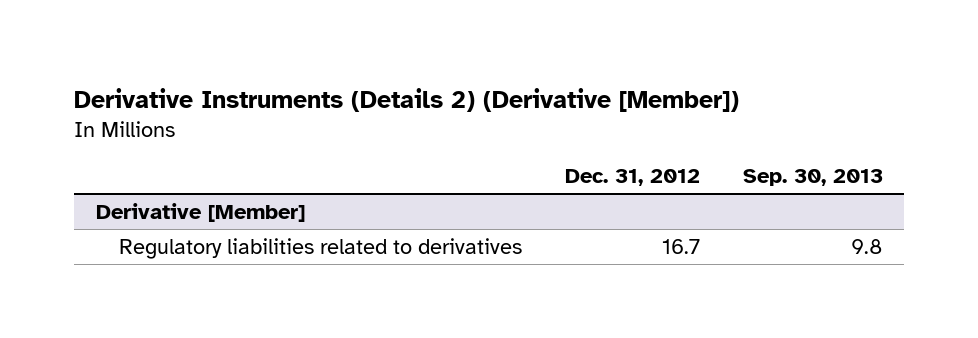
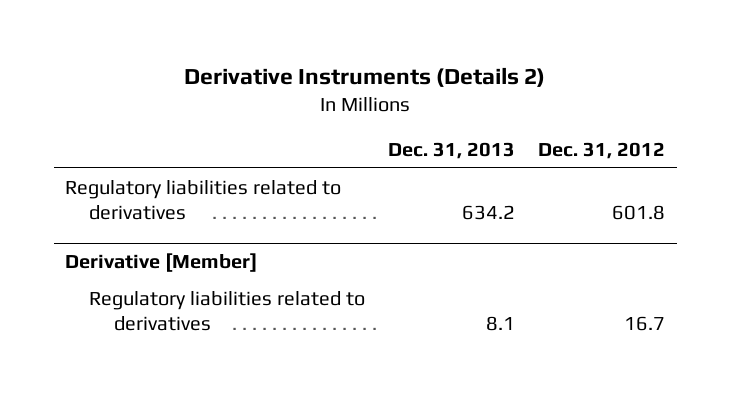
[74,87,740,112] Derivative Instruments (Details 2) (Derivative [Member]) -> [184,67,546,88] Derivative Instruments (Details 2)
[742,169,883,187] Sep. 30, 2013 -> none
none -> [388,141,516,159] Dec. 31, 2013
none -> [64,179,341,221] Regulatory liabilities related to derivatives

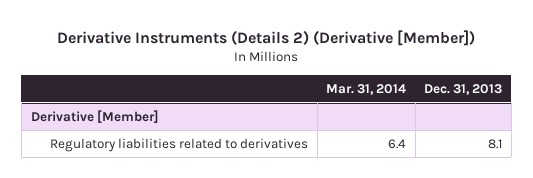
[184,67,546,88] Derivative Instruments (Details 2) -> [57,29,476,46] Derivative Instruments (Details 2) (Derivative [Member])
[538,141,666,159] Dec. 31, 2012 -> none
none -> [326,83,407,95] Mar. 31, 2014
[64,179,341,221] Regulatory liabilities related to derivatives -> none

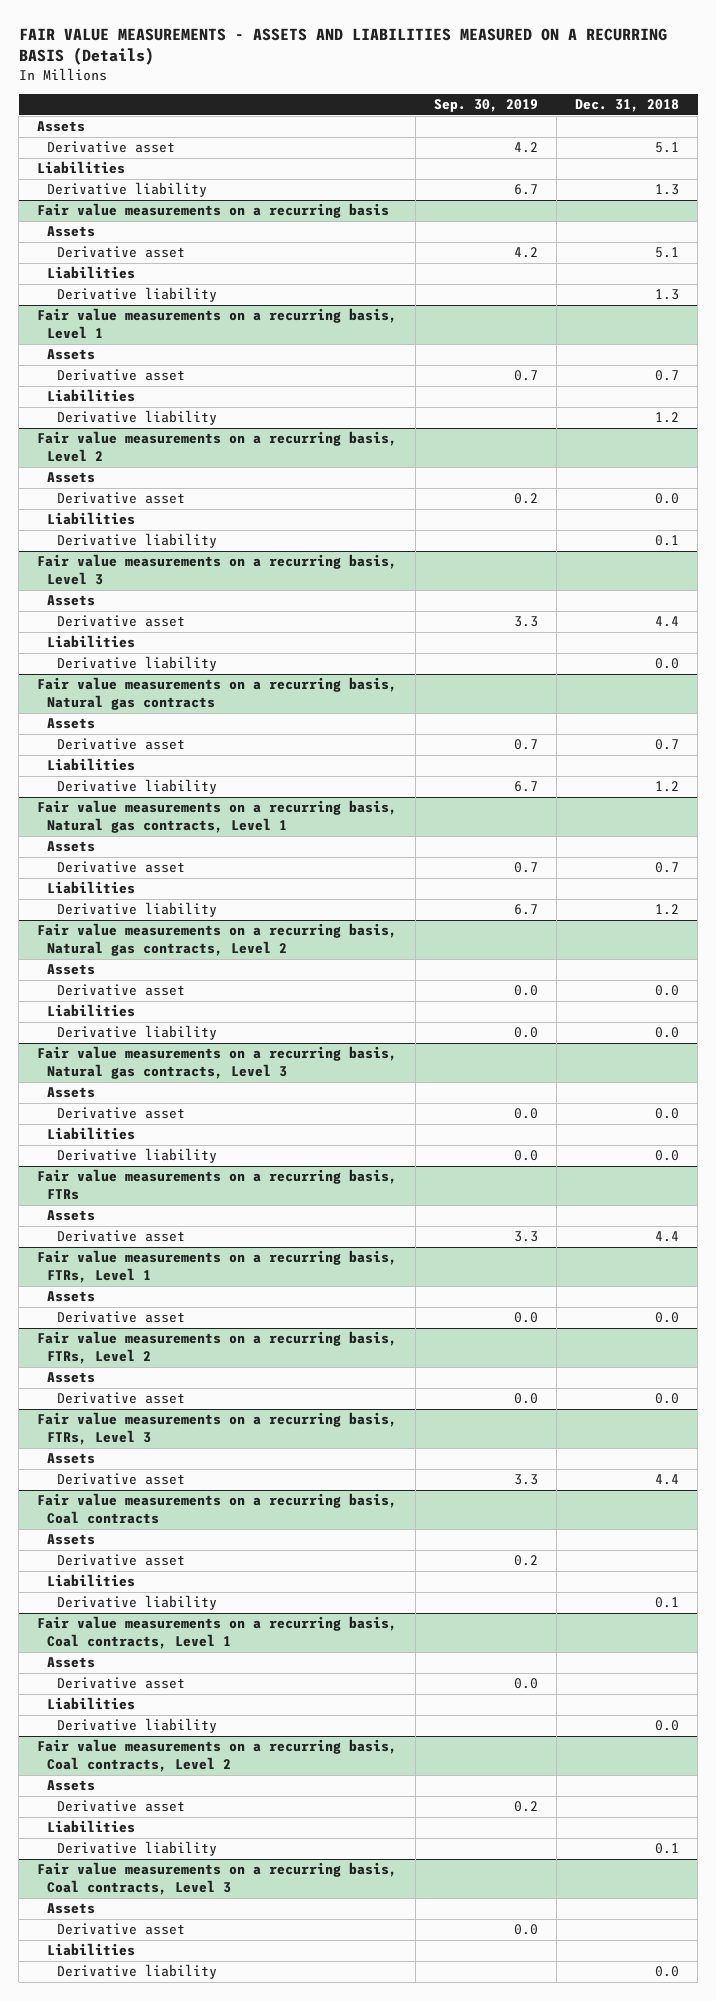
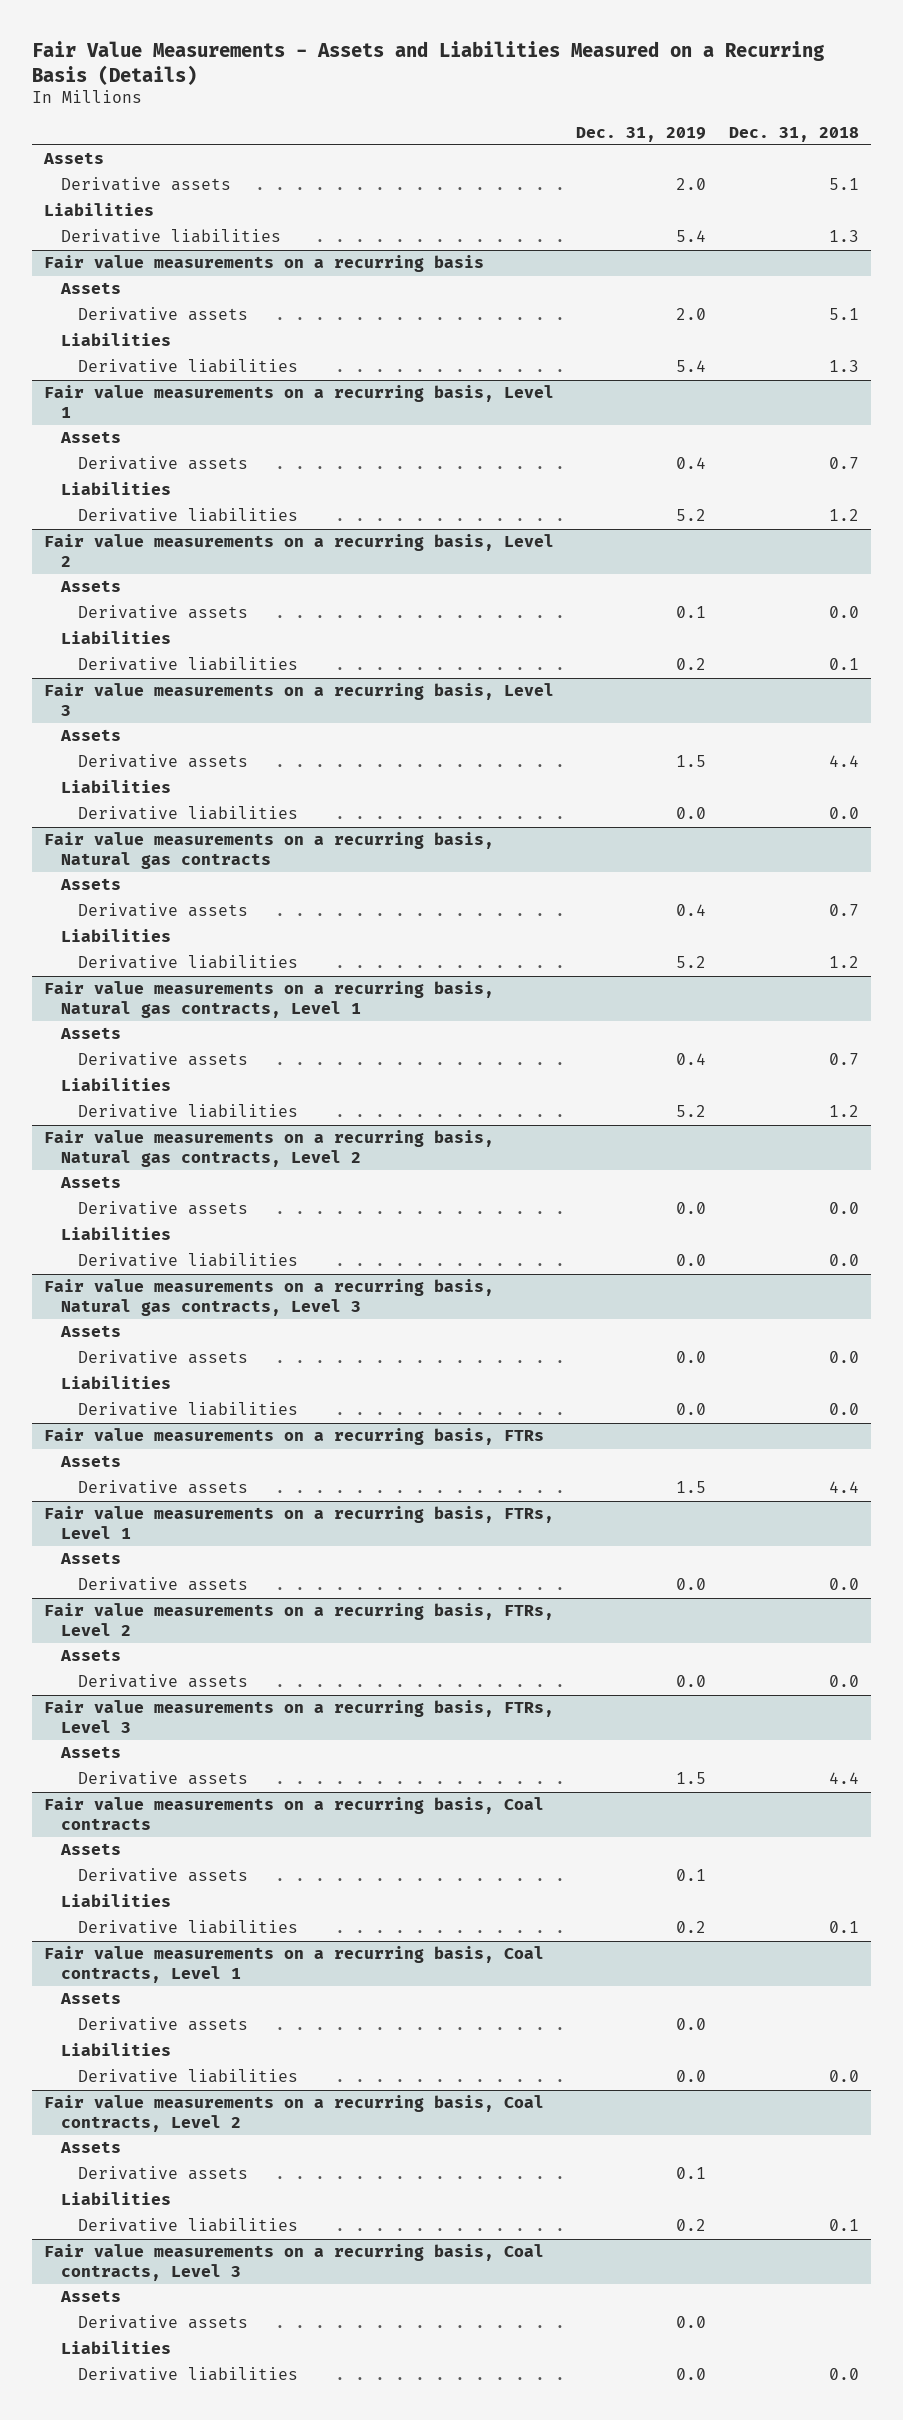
[18,27,667,66] FAIR VALUE MEASUREMENTS - ASSETS AND LIABILITIES MEASURED ON A RECURRING BASIS (Details) -> [32,40,825,85] Fair Value Measurements - Assets and Liabilities Measured on a Recurring Basis (Details)
[434,99,539,113] Sep. 30, 2019 -> none
none -> [576,126,707,142] Dec. 31, 2019
[46,141,175,154] Derivative asset -> [60,177,231,192] Derivative assets
[46,182,207,198] Derivative liability -> [60,229,281,244] Derivative liabilities
[56,246,185,259] Derivative asset -> [77,307,248,322] Derivative assets
[56,287,217,303] Derivative liability -> [77,359,298,374] Derivative liabilities
[56,369,185,382] Derivative asset -> [77,456,248,471] Derivative assets
[56,410,217,426] Derivative liability -> [77,508,298,523] Derivative liabilities
[56,492,185,505] Derivative asset -> [77,605,248,620] Derivative assets
[56,533,217,549] Derivative liability -> [77,657,298,672] Derivative liabilities
[56,615,185,628] Derivative asset -> [77,754,248,769] Derivative assets
[56,656,217,672] Derivative liability -> [77,806,298,821] Derivative liabilities
[56,738,185,751] Derivative asset -> [77,903,248,918] Derivative assets
[56,779,217,795] Derivative liability -> [77,955,298,970] Derivative liabilities
[56,861,185,874] Derivative asset -> [77,1052,248,1067] Derivative assets
[56,902,217,918] Derivative liability -> [77,1104,298,1119] Derivative liabilities
[56,984,185,997] Derivative asset -> [77,1201,248,1216] Derivative assets
[56,1025,217,1041] Derivative liability -> [77,1253,298,1268] Derivative liabilities
[56,1107,185,1120] Derivative asset -> [77,1350,248,1365] Derivative assets
[56,1148,217,1164] Derivative liability -> [77,1402,298,1417] Derivative liabilities
[56,1230,185,1243] Derivative asset -> [77,1480,248,1495] Derivative assets
[56,1311,185,1324] Derivative asset -> [77,1577,248,1592] Derivative assets
[56,1392,185,1405] Derivative asset -> [77,1674,248,1689] Derivative assets
[56,1473,185,1486] Derivative asset -> [77,1771,248,1786] Derivative assets
[56,1554,185,1567] Derivative asset -> [77,1868,248,1883] Derivative assets
[56,1595,217,1611] Derivative liability -> [77,1920,298,1935] Derivative liabilities
[56,1677,185,1690] Derivative asset -> [77,2017,248,2032] Derivative assets
[56,1718,217,1734] Derivative liability -> [77,2069,298,2084] Derivative liabilities
[56,1800,185,1813] Derivative asset -> [77,2166,248,2181] Derivative assets
[56,1841,217,1857] Derivative liability -> [77,2218,298,2233] Derivative liabilities
[56,1923,185,1936] Derivative asset -> [77,2315,248,2330] Derivative assets
[56,1964,217,1980] Derivative liability -> [77,2367,298,2382] Derivative liabilities

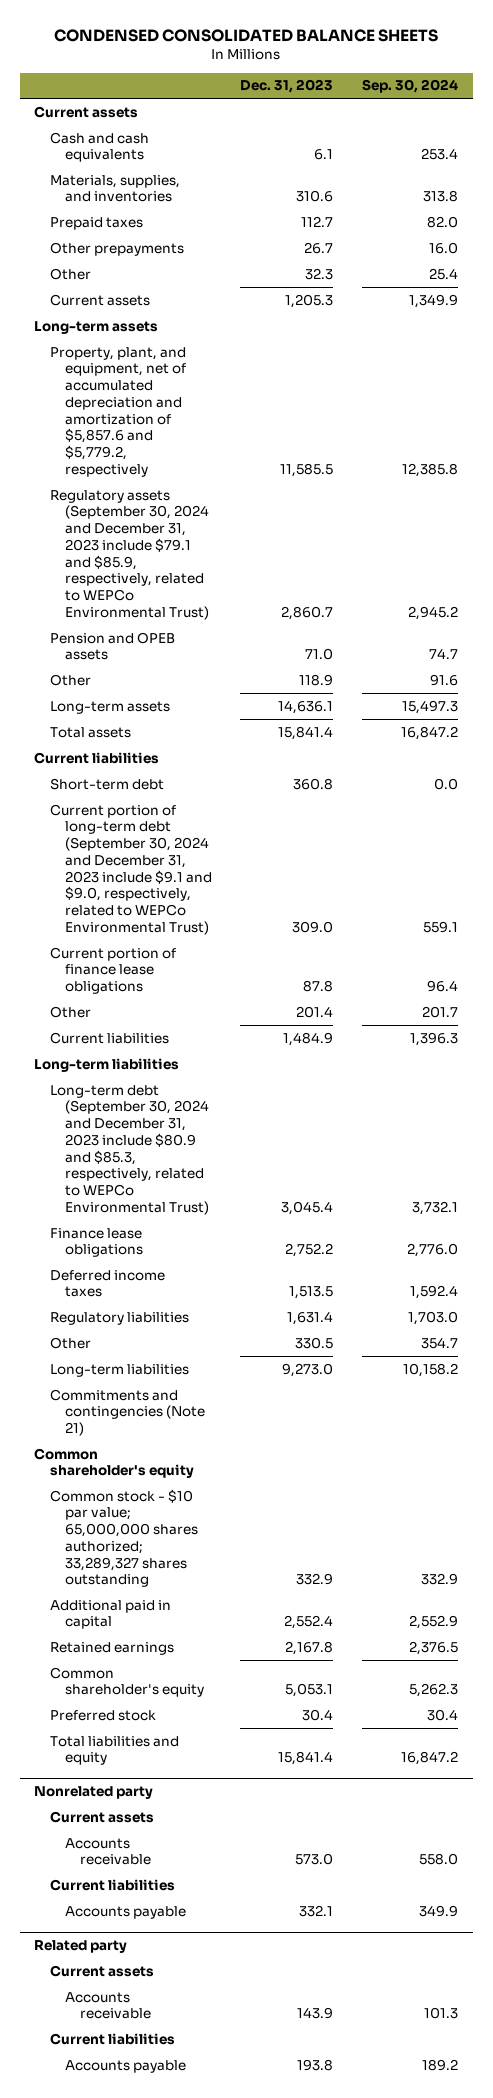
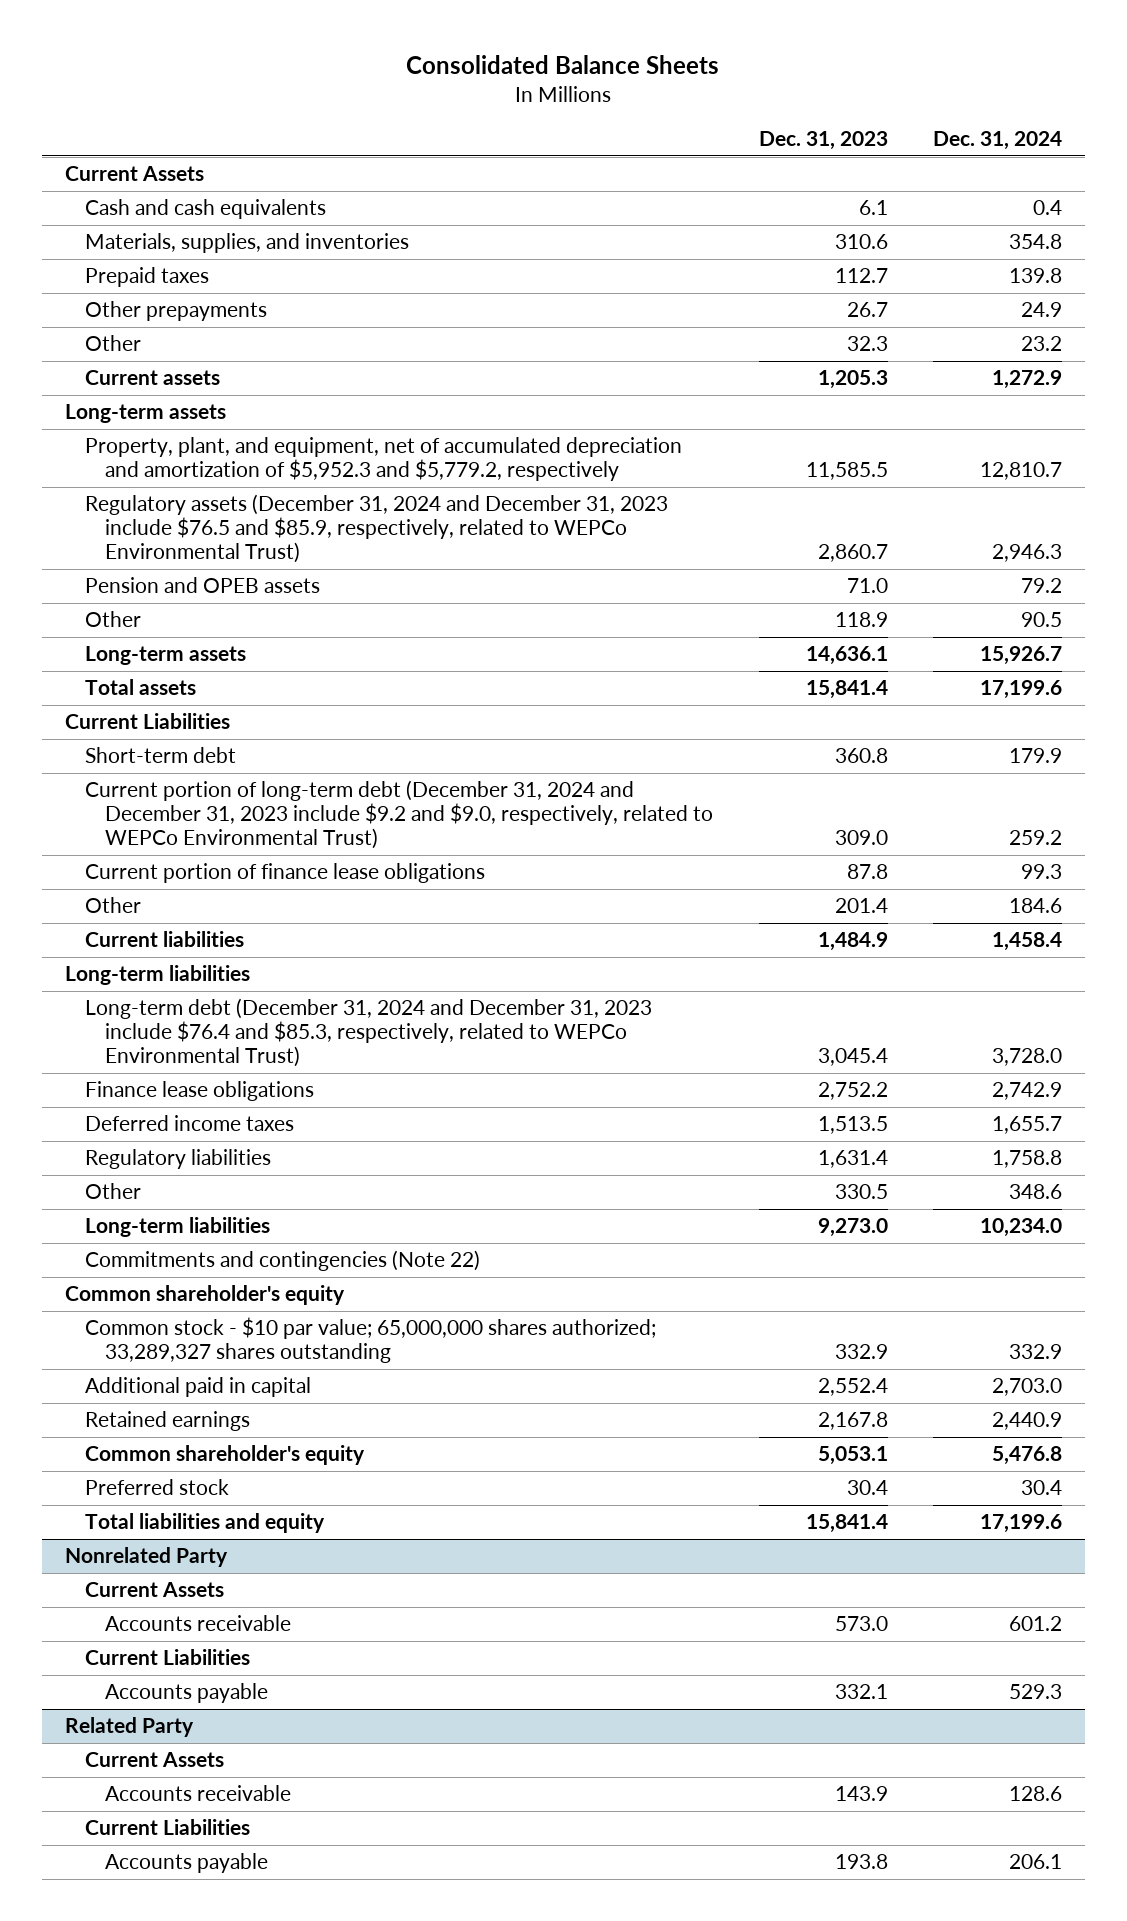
[54,28,439,42] CONDENSED CONSOLIDATED BALANCE SHEETS -> [406,54,720,74] Consolidated Balance Sheets
[362,79,459,94] Sep. 30, 2024 -> none
none -> [932,131,1062,151] Dec. 31, 2024
[34,105,139,118] Current assets -> [64,166,204,182] Current Assets
[49,346,186,477] Property, plant, and equipment, net of accumulated depreciation and amortization of $5,857.6 and $5,779.2, respectively -> [85,437,683,482] Property, plant, and equipment, net of accumulated depreciation and amortization of $5,952.3 and $5,779.2, respectively
[49,489,209,620] Regulatory assets (September 30, 2024 and December 31, 2023 include $79.1 and $85.9, respectively, related to WEPCo Environmental Trust) -> [85,494,669,564] Regulatory assets (December 31, 2024 and December 31, 2023 include $76.5 and $85.9, respectively, related to WEPCo Environmental Trust)
[34,751,160,764] Current liabilities -> [64,713,230,730] Current Liabilities
[49,803,212,935] Current portion of long-term debt (September 30, 2024 and December 31, 2023 include $9.1 and $9.0, respectively, related to WEPCo Environmental Trust) -> [85,780,714,850] Current portion of long-term debt (December 31, 2024 and December 31, 2023 include $9.2 and $9.0, respectively, related to WEPCo Environmental Trust)
[49,1084,209,1215] Long-term debt (September 30, 2024 and December 31, 2023 include $80.9 and $85.3, respectively, related to WEPCo Environmental Trust) -> [85,998,653,1068] Long-term debt (December 31, 2024 and December 31, 2023 include $76.4 and $85.3, respectively, related to WEPCo Environmental Trust)
[49,1388,205,1437] Commitments and contingencies (Note 21) -> [85,1250,481,1272] Commitments and contingencies (Note 22)
[34,1786,154,1800] Nonrelated party -> [64,1547,228,1568] Nonrelated Party
[49,1810,154,1823] Current assets -> [85,1582,225,1598] Current Assets
[49,1878,175,1891] Current liabilities -> [85,1649,251,1666] Current Liabilities
[34,1940,128,1954] Related party -> [64,1717,194,1738] Related Party
[49,1964,154,1977] Current assets -> [85,1752,225,1768] Current Assets
[49,2032,175,2045] Current liabilities -> [85,1819,251,1836] Current Liabilities

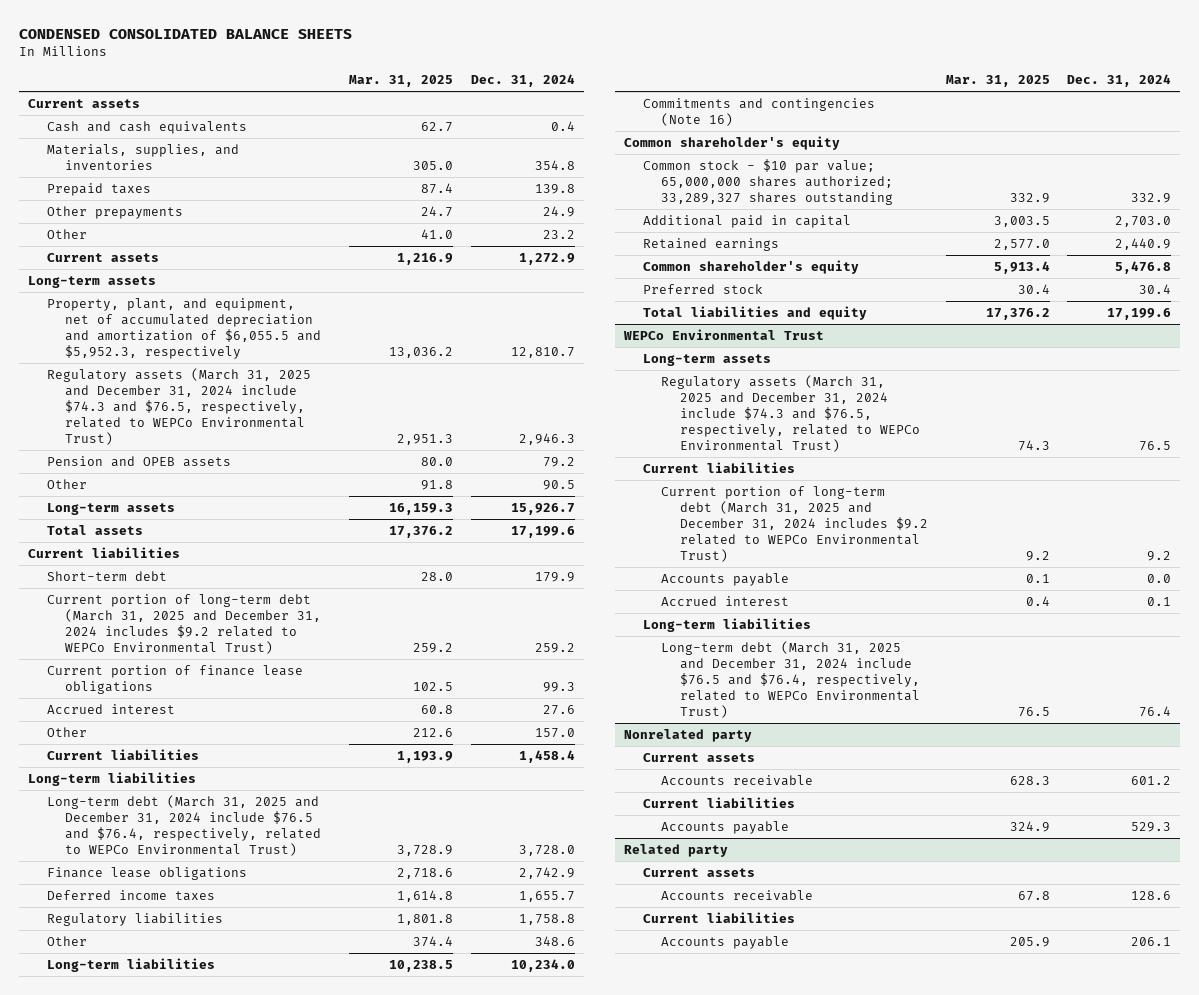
[406,54,720,74] Consolidated Balance Sheets -> [19,28,353,39] CONDENSED CONSOLIDATED BALANCE SHEETS
[758,131,888,151] Dec. 31, 2023 -> none
none -> [349,75,454,88] Mar. 31, 2025
[64,166,204,182] Current Assets -> [27,98,140,108] Current assets
[85,437,683,482] Property, plant, and equipment, net of accumulated depreciation and amortization of $5,952.3 and $5,779.2, respectively -> [46,297,322,360] Property, plant, and equipment, net of accumulated depreciation and amortization of $6,055.5 and $5,952.3, respectively
[85,494,669,564] Regulatory assets (December 31, 2024 and December 31, 2023 include $76.5 and $85.9, respectively, related to WEPCo Environmental Trust) -> [46,367,311,446] Regulatory assets (March 31, 2025 and December 31, 2024 include $74.3 and $76.5, respectively, related to WEPCo Environmental Trust)
[64,713,230,730] Current Liabilities -> [27,546,180,558] Current liabilities
[85,780,714,850] Current portion of long-term debt (December 31, 2024 and December 31, 2023 include $9.2 and $9.0, respectively, related to WEPCo Environmental Trust) -> [46,593,322,655] Current portion of long-term debt (March 31, 2025 and December 31, 2024 includes $9.2 related to WEPCo Environmental Trust)
none -> [46,703,175,714] Accrued interest
[1008,898,1062,914] 184.6 -> [535,727,576,738] 157.0
[85,998,653,1068] Long-term debt (December 31, 2024 and December 31, 2023 include $76.4 and $85.3, respectively, related to WEPCo Environmental Trust) -> [46,794,322,857] Long-term debt (March 31, 2025 and December 31, 2024 include $76.5 and $76.4, respectively, related to WEPCo Environmental Trust)
[85,1250,481,1272] Commitments and contingencies (Note 22) -> [642,97,875,127] Commitments and contingencies (Note 16)
none -> [623,328,825,340] WEPCo Environmental Trust
none -> [642,353,771,366] Long-term assets
none -> [661,374,920,453] Regulatory assets (March 31, 2025 and December 31, 2024 include $74.3 and $76.5, respectively, related to WEPCo Environmental Trust)
none -> [642,461,795,473] Current liabilities
none -> [661,485,928,563] Current portion of long-term debt (March 31, 2025 and December 31, 2024 includes $9.2 related to WEPCo Environmental Trust)
none -> [661,572,790,586] Accounts payable
none -> [661,595,790,606] Accrued interest
none -> [642,617,811,632] Long-term liabilities
none -> [661,640,920,719] Long-term debt (March 31, 2025 and December 31, 2024 include $76.5 and $76.4, respectively, related to WEPCo Environmental Trust)
[64,1547,228,1568] Nonrelated Party -> [624,728,753,742] Nonrelated party
[85,1582,225,1598] Current Assets -> [642,752,755,762] Current assets
[85,1649,251,1666] Current Liabilities -> [642,796,795,808] Current liabilities
[64,1717,194,1738] Related Party -> [624,843,729,857] Related party
[85,1752,225,1768] Current Assets -> [642,867,755,877] Current assets
[85,1819,251,1836] Current Liabilities -> [642,911,795,923] Current liabilities

